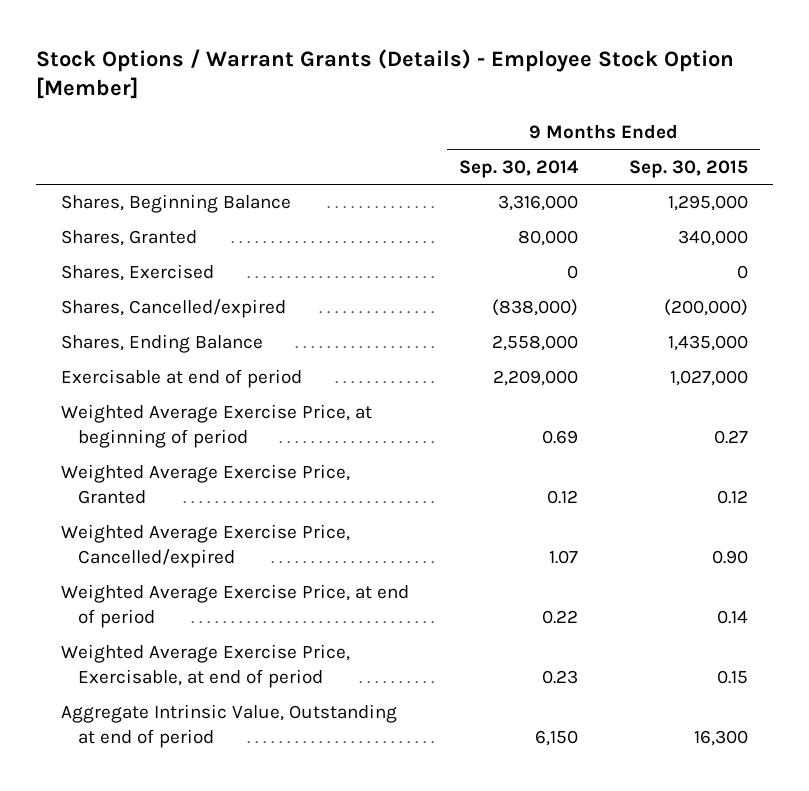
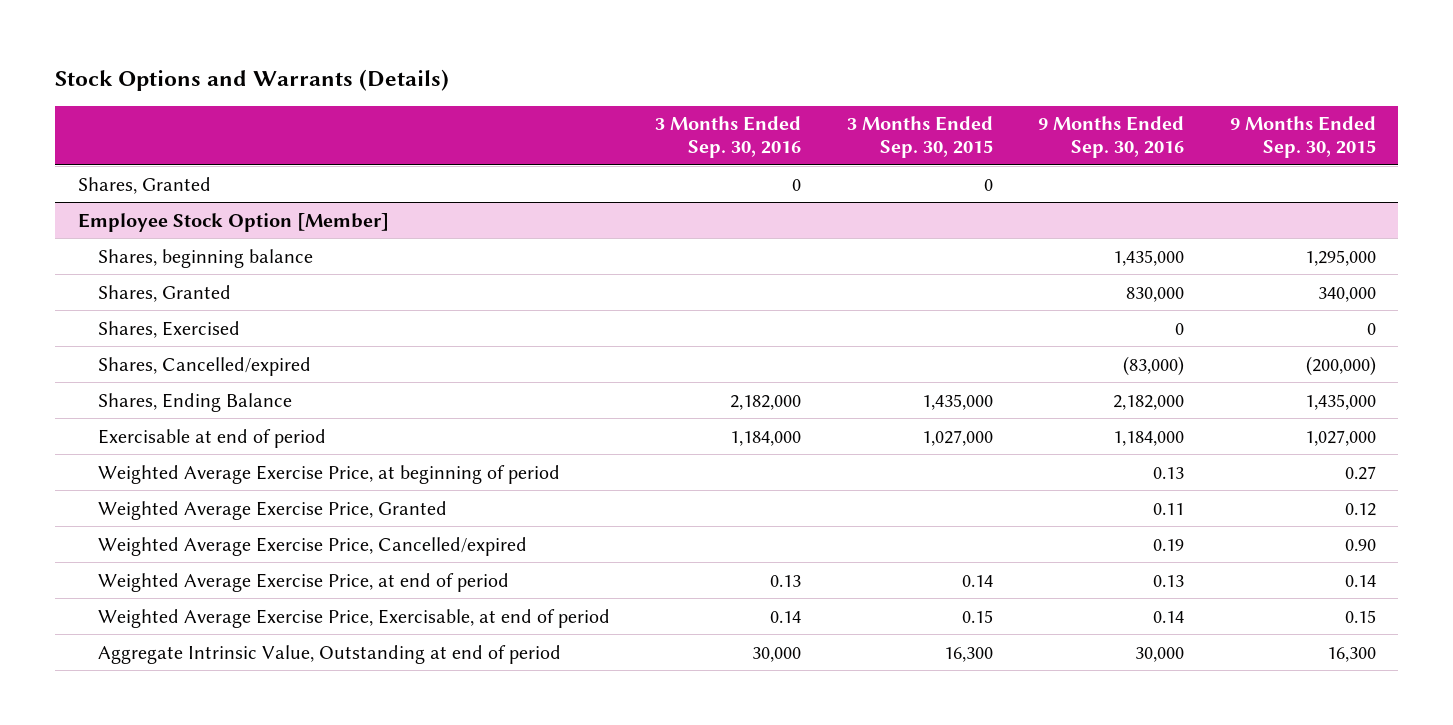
[35,48,734,100] Stock Options / Warrant Grants (Details) - Employee Stock Option [Member] -> [54,68,449,91] Stock Options and Warrants (Details)
[459,159,580,178] Sep. 30, 2014 -> none
none -> [655,116,802,159] 3 Months Ended Sep. 30, 2016
none -> [846,116,993,159] 3 Months Ended Sep. 30, 2015
none -> [1038,116,1185,159] 9 Months Ended Sep. 30, 2016
none -> [77,176,211,194] Shares, Granted
none -> [77,212,389,232] Employee Stock Option [Member]
[61,194,292,214] Shares, Beginning Balance -> [97,248,313,268] Shares, beginning balance

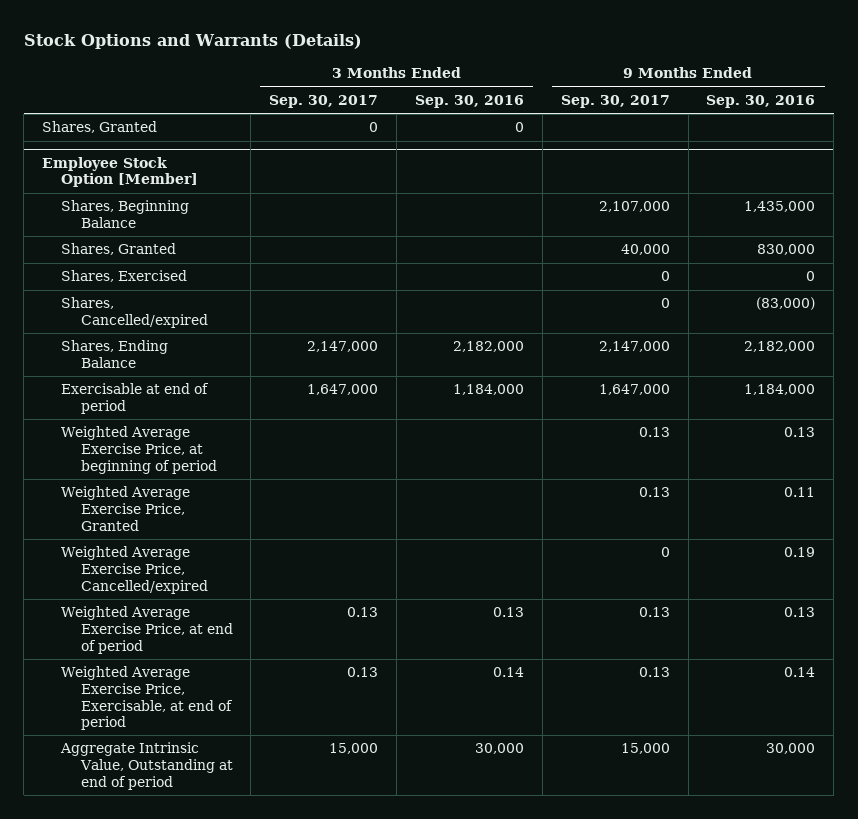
[846,116,993,159] 3 Months Ended Sep. 30, 2015 -> none
[1229,116,1376,159] 9 Months Ended Sep. 30, 2015 -> none
none -> [269,94,379,108] Sep. 30, 2017
none -> [560,94,670,108] Sep. 30, 2017
[97,248,313,268] Shares, beginning balance -> [61,200,190,229] Shares, Beginning Balance

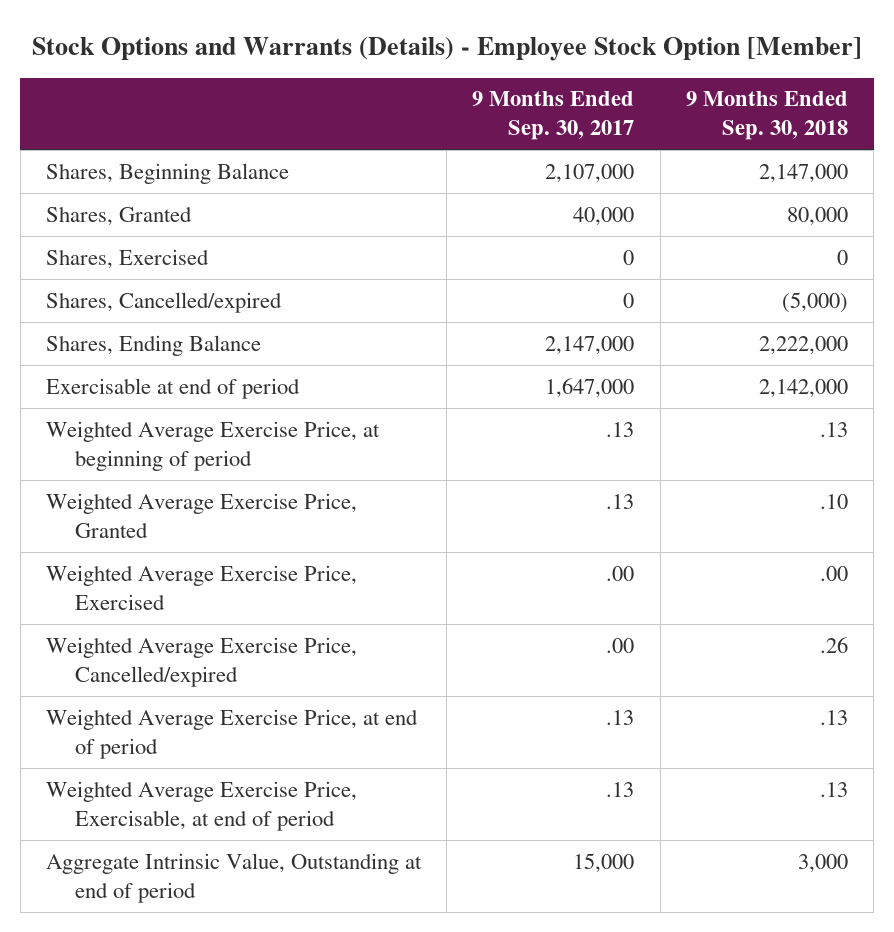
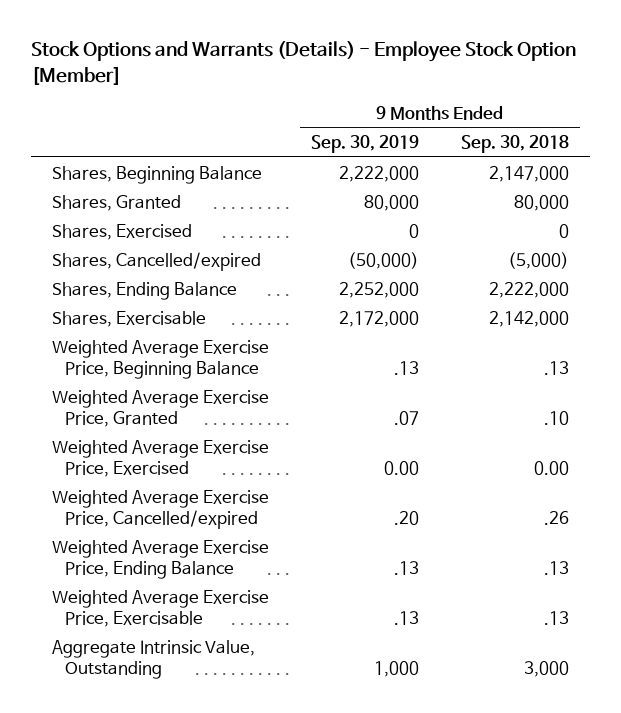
[472,91,635,141] 9 Months Ended Sep. 30, 2017 -> none
none -> [310,135,419,154] Sep. 30, 2019
[45,377,300,399] Exercisable at end of period -> [51,310,206,327] Shares, Exercisable
[45,420,380,471] Weighted Average Exercise Price, at beginning of period -> [51,339,269,379] Weighted Average Exercise Price, Beginning Balance
[819,565,848,581] .00 -> [534,460,570,475] 0.00
[45,708,418,759] Weighted Average Exercise Price, at end of period -> [51,539,269,579] Weighted Average Exercise Price, Ending Balance
[45,780,357,831] Weighted Average Exercise Price, Exercisable, at end of period -> [51,589,269,627] Weighted Average Exercise Price, Exercisable
[45,852,422,903] Aggregate Intrinsic Value, Outstanding at end of period -> [51,639,255,679] Aggregate Intrinsic Value, Outstanding

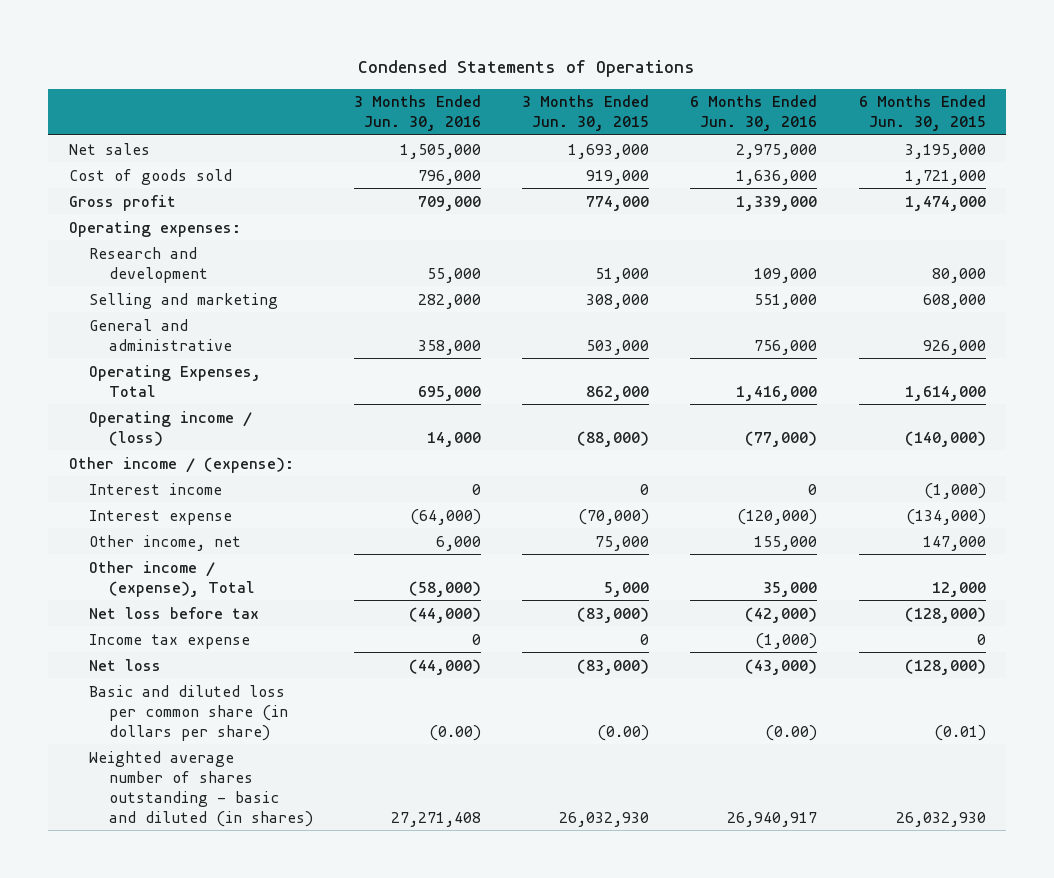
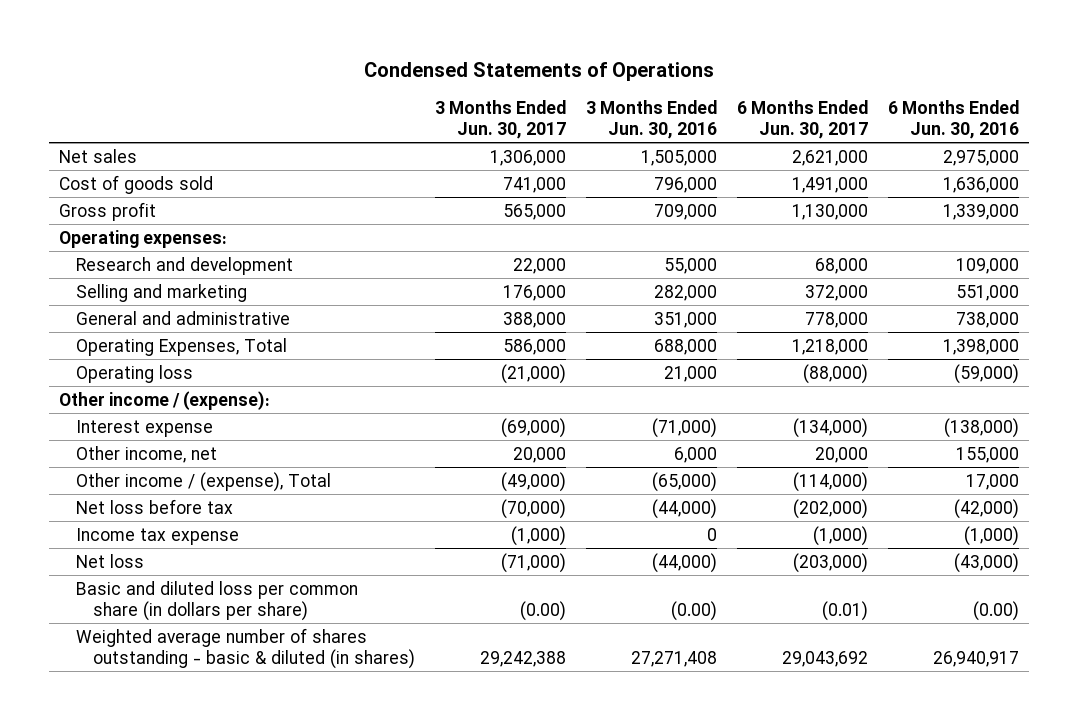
[522,95,650,132] 3 Months Ended Jun. 30, 2015 -> none
[858,95,986,132] 6 Months Ended Jun. 30, 2015 -> none
none -> [435,99,567,139] 3 Months Ended Jun. 30, 2017
none -> [737,99,869,139] 6 Months Ended Jun. 30, 2017
[417,339,481,355] 358,000 -> [654,311,718,328] 351,000
[754,339,818,355] 756,000 -> [955,311,1019,328] 738,000
[417,385,481,401] 695,000 -> [654,338,718,355] 688,000
[736,385,818,401] 1,416,000 -> [942,338,1019,355] 1,398,000
[88,410,252,446] Operating income / (loss) -> [76,364,194,383] Operating loss
[426,431,481,447] 14,000 -> [664,365,718,382] 21,000
[745,430,818,447] (77,000) -> [953,363,1019,384] (59,000)
[88,482,222,495] Interest income -> none
[409,508,481,525] (64,000) -> [652,417,718,438] (71,000)
[737,508,818,525] (120,000) -> [943,417,1019,438] (138,000)
[408,580,481,597] (58,000) -> [652,471,718,492] (65,000)
[763,581,818,597] 35,000 -> [965,473,1019,490] 17,000
[88,750,313,827] Weighted average number of shares outstanding - basic and diluted (in shares) -> [76,627,416,669] Weighted average number of shares outstanding - basic & diluted (in shares)

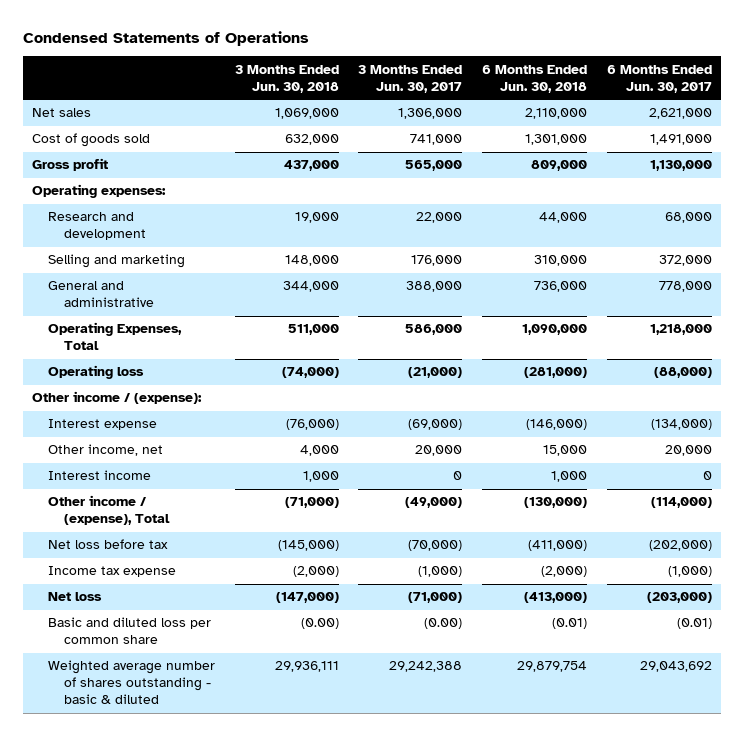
[586,99,718,139] 3 Months Ended Jun. 30, 2016 -> none
[887,99,1019,139] 6 Months Ended Jun. 30, 2016 -> none
none -> [234,64,339,93] 3 Months Ended Jun. 30, 2018
none -> [482,64,588,93] 6 Months Ended Jun. 30, 2018
none -> [48,470,152,481] Interest income
[76,580,359,621] Basic and diluted loss per common share (in dollars per share) -> [48,617,212,645] Basic and diluted loss per common share
[76,627,416,669] Weighted average number of shares outstanding - basic & diluted (in shares) -> [48,660,216,705] Weighted average number of shares outstanding - basic & diluted

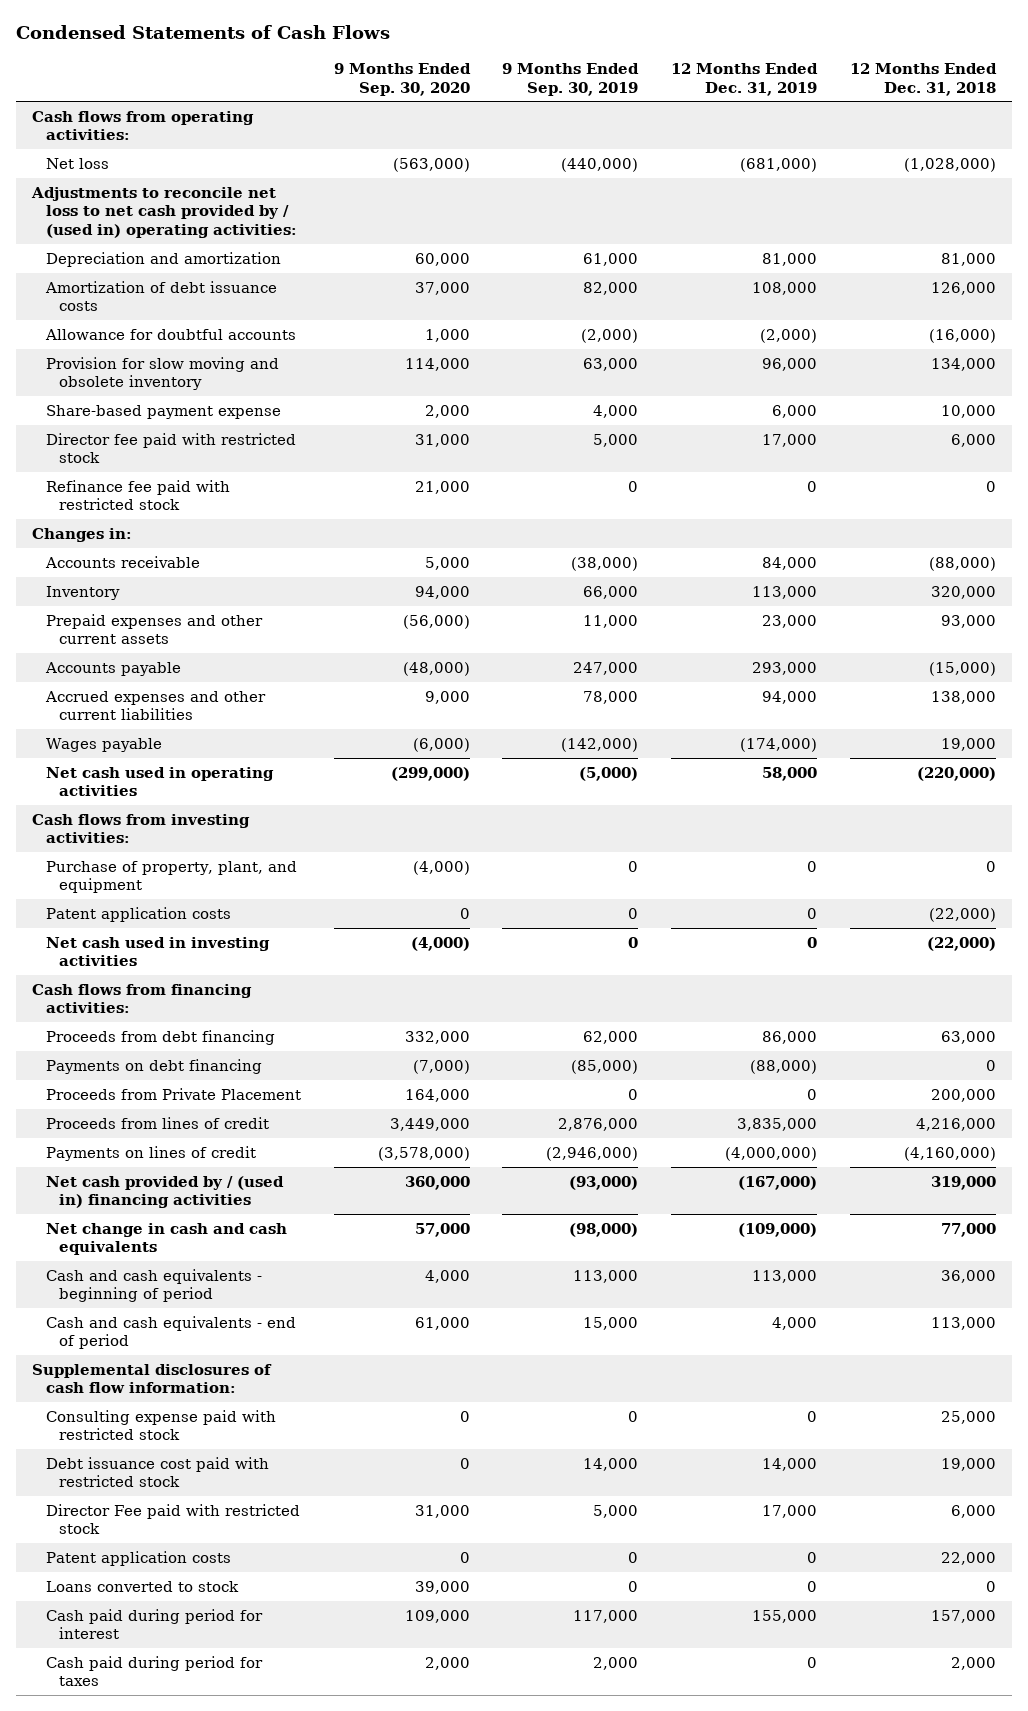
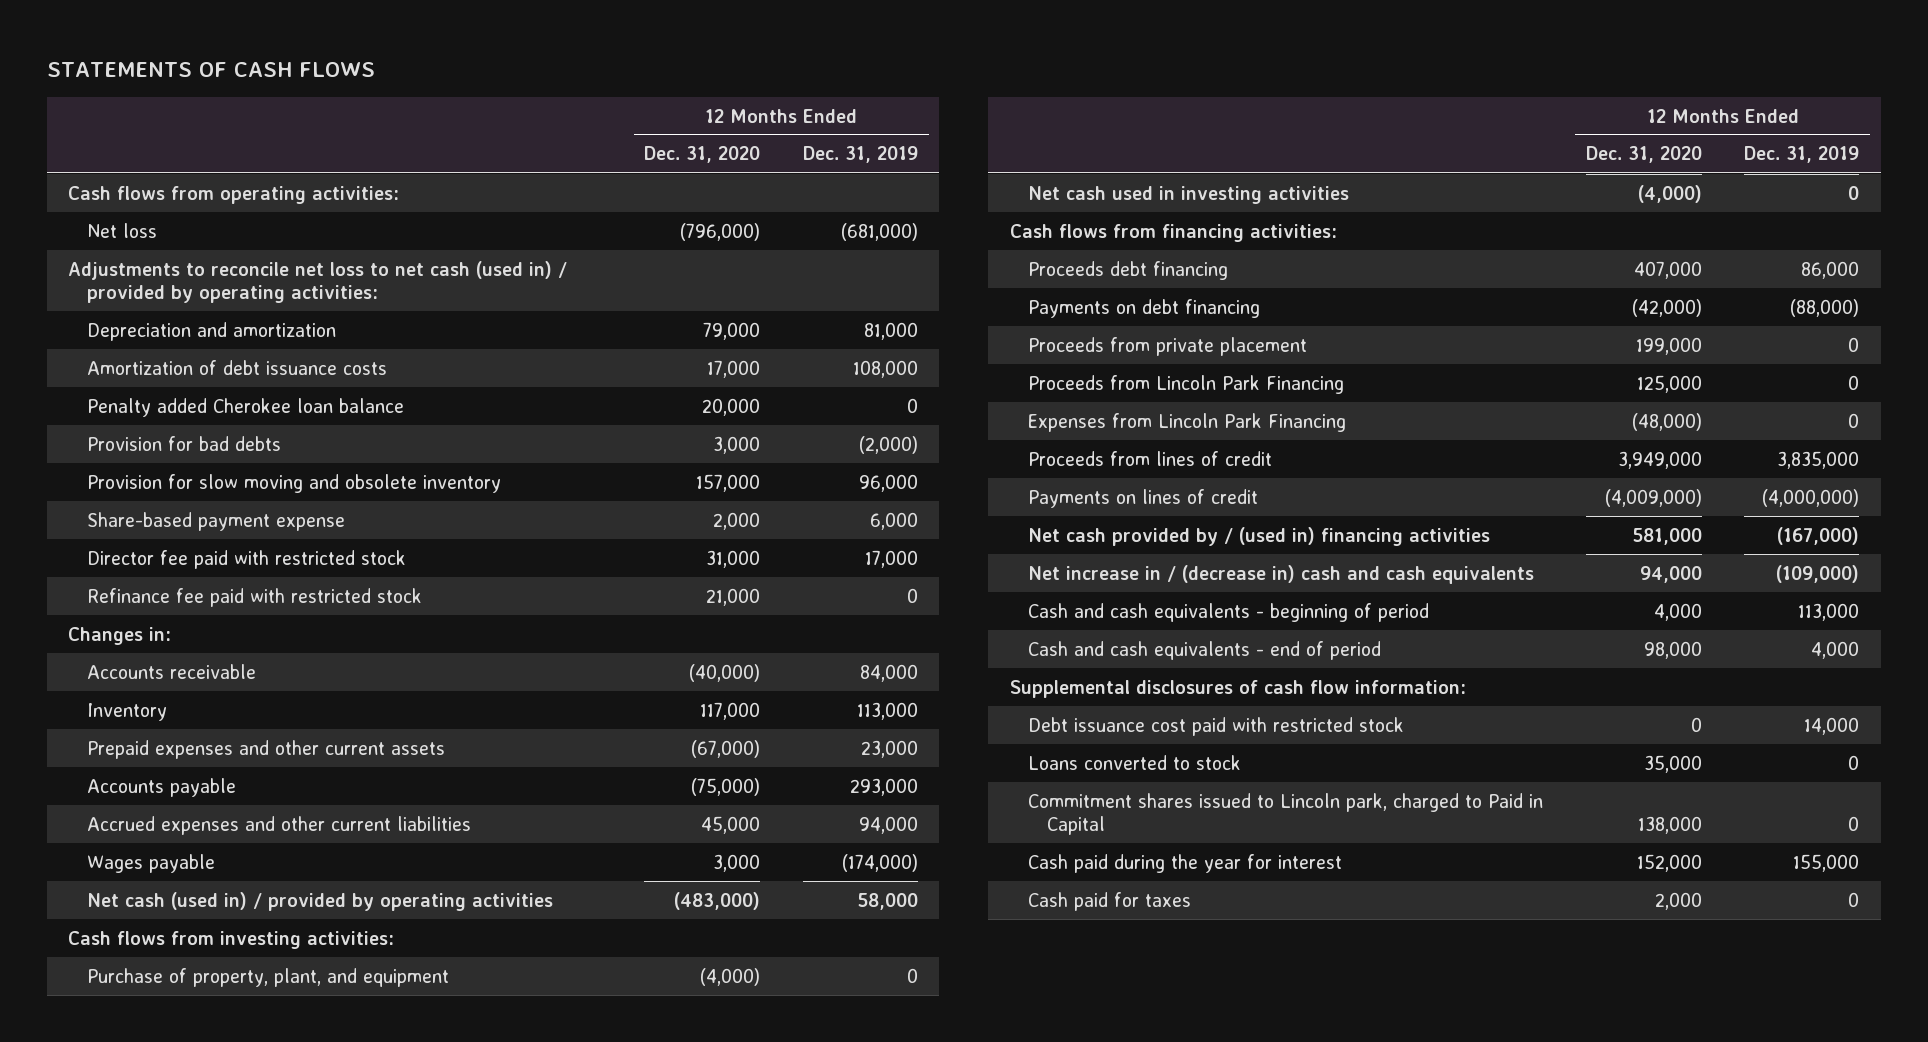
[16,25,391,40] Condensed Statements of Cash Flows -> [46,62,375,78] STATEMENTS OF CASH FLOWS
[333,63,471,96] 9 Months Ended Sep. 30, 2020 -> none
[502,63,640,96] 9 Months Ended Sep. 30, 2019 -> none
[849,63,997,96] 12 Months Ended Dec. 31, 2018 -> none
none -> [644,146,761,164] Dec. 31, 2020
[31,186,297,238] Adjustments to reconcile net loss to net cash provided by / (used in) operating activities: -> [68,260,568,303] Adjustments to reconcile net loss to net cash (used in) / provided by operating activities:
[44,328,296,340] Allowance for doubtful accounts -> none
none -> [86,397,404,417] Penalty added Cherokee loan balance
none -> [86,435,281,451] Provision for bad debts
[45,766,274,797] Net cash used in operating activities -> [86,891,553,911] Net cash (used in) / provided by operating activities
[45,906,231,922] Patent application costs -> none
[45,1029,275,1045] Proceeds from debt financing -> [1028,260,1229,280] Proceeds debt financing
[45,1087,301,1100] Proceeds from Private Placement -> [1028,336,1308,356] Proceeds from private placement
none -> [1028,374,1345,394] Proceeds from Lincoln Park Financing
none -> [1028,412,1347,432] Expenses from Lincoln Park Financing
[45,1222,287,1256] Net change in cash and cash equivalents -> [1028,564,1535,584] Net increase in / (decrease in) cash and cash equivalents
[45,1409,276,1441] Consulting expense paid with restricted stock -> none
[45,1503,300,1535] Director Fee paid with restricted stock -> none
[45,1550,231,1566] Patent application costs -> none
none -> [1028,792,1544,835] Commitment shares issued to Lincoln park, charged to Paid in Capital
[45,1608,263,1640] Cash paid during period for interest -> [1028,853,1343,873] Cash paid during the year for interest
[45,1655,263,1687] Cash paid during period for taxes -> [1028,891,1192,911] Cash paid for taxes

